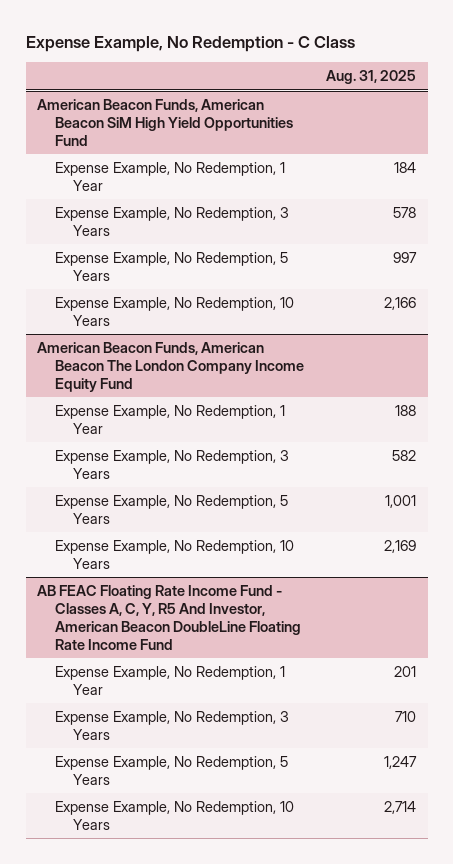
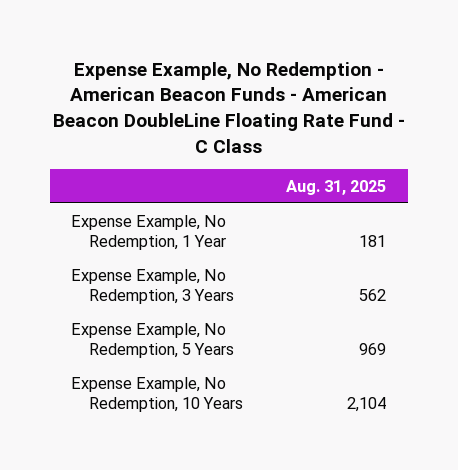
[25,35,355,52] Expense Example, No Redemption - C Class -> [52,61,405,153] Expense Example, No Redemption - American Beacon Funds - American Beacon DoubleLine Floating Rate Fund - C Class
[36,99,293,146] American Beacon Funds, American Beacon SiM High Yield Opportunities Fund -> none
[36,342,304,392] American Beacon Funds, American Beacon The London Company Income Equity Fund -> none
[54,405,285,434] Expense Example, No Redemption, 1 Year -> none
[54,450,289,479] Expense Example, No Redemption, 3 Years -> none
[54,495,288,524] Expense Example, No Redemption, 5 Years -> none
[54,540,294,569] Expense Example, No Redemption, 10 Years -> none
[36,585,301,650] AB FEAC Floating Rate Income Fund - Classes A, C, Y, R5 And Investor, American Beacon DoubleLine Floating Rate Income Fund -> none
[54,666,285,695] Expense Example, No Redemption, 1 Year -> none
[54,711,289,740] Expense Example, No Redemption, 3 Years -> none
[54,756,288,785] Expense Example, No Redemption, 5 Years -> none
[54,801,294,830] Expense Example, No Redemption, 10 Years -> none
[394,162,417,174] 184 -> [359,235,387,248] 181
[393,207,417,219] 578 -> [359,289,387,302] 562
[393,252,418,264] 997 -> [359,343,387,356] 969
[384,297,417,311] 2,166 -> [347,397,387,413] 2,104

